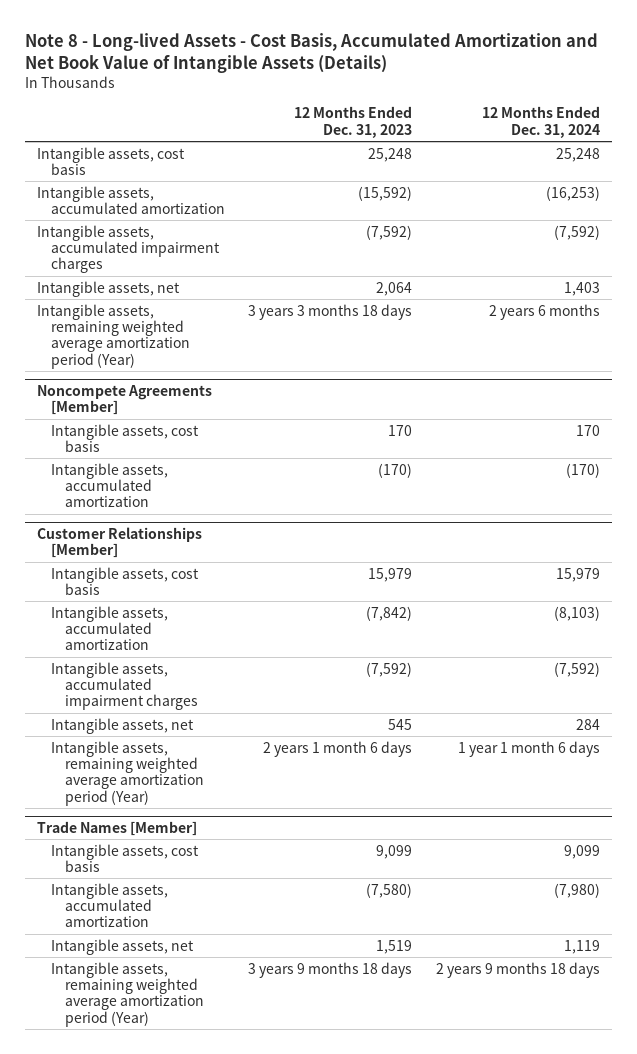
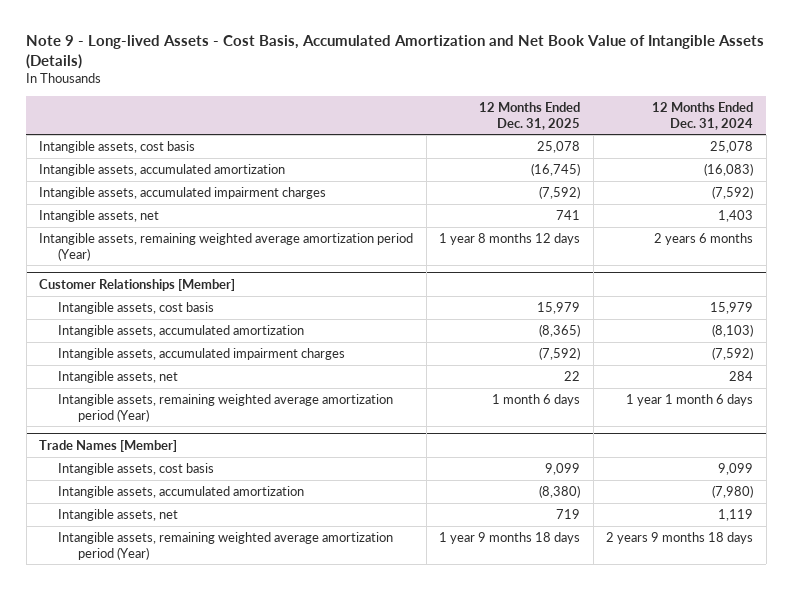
[24,32,598,73] Note 8 - Long-lived Assets - Cost Basis, Accumulated Amortization and Net Book Value of Intangible Assets (Details) -> [26,35,765,69] Note 9 - Long-lived Assets - Cost Basis, Accumulated Amortization and Net Book Value of Intangible Assets (Details)
[294,106,413,138] 12 Months Ended Dec. 31, 2023 -> none
none -> [479,101,581,130] 12 Months Ended Dec. 31, 2025
[556,147,601,162] 25,248 -> [710,140,754,153] 25,078
[546,185,601,201] (16,253) -> [704,162,754,176] (16,083)
[36,384,212,416] Noncompete Agreements [Member] -> none
[50,423,199,453] Intangible assets, cost basis -> none
[50,462,168,508] Intangible assets, accumulated amortization -> none

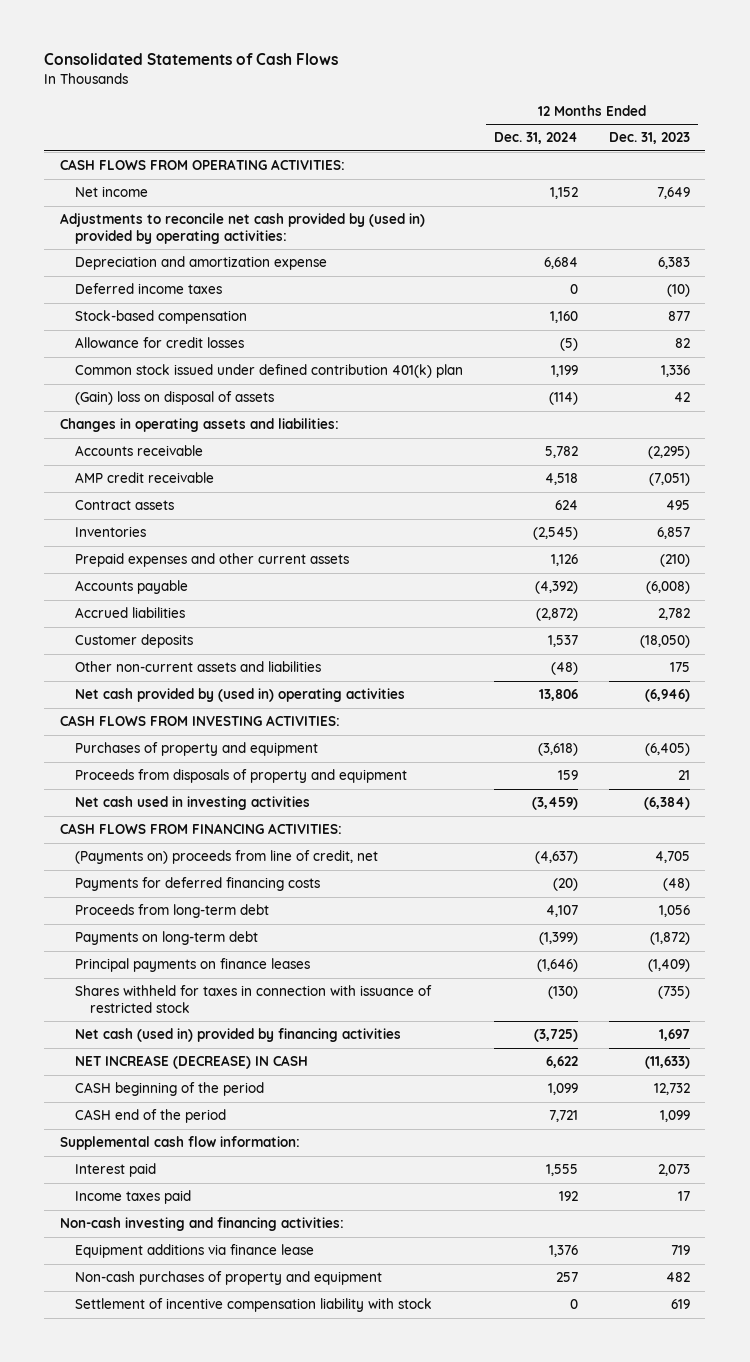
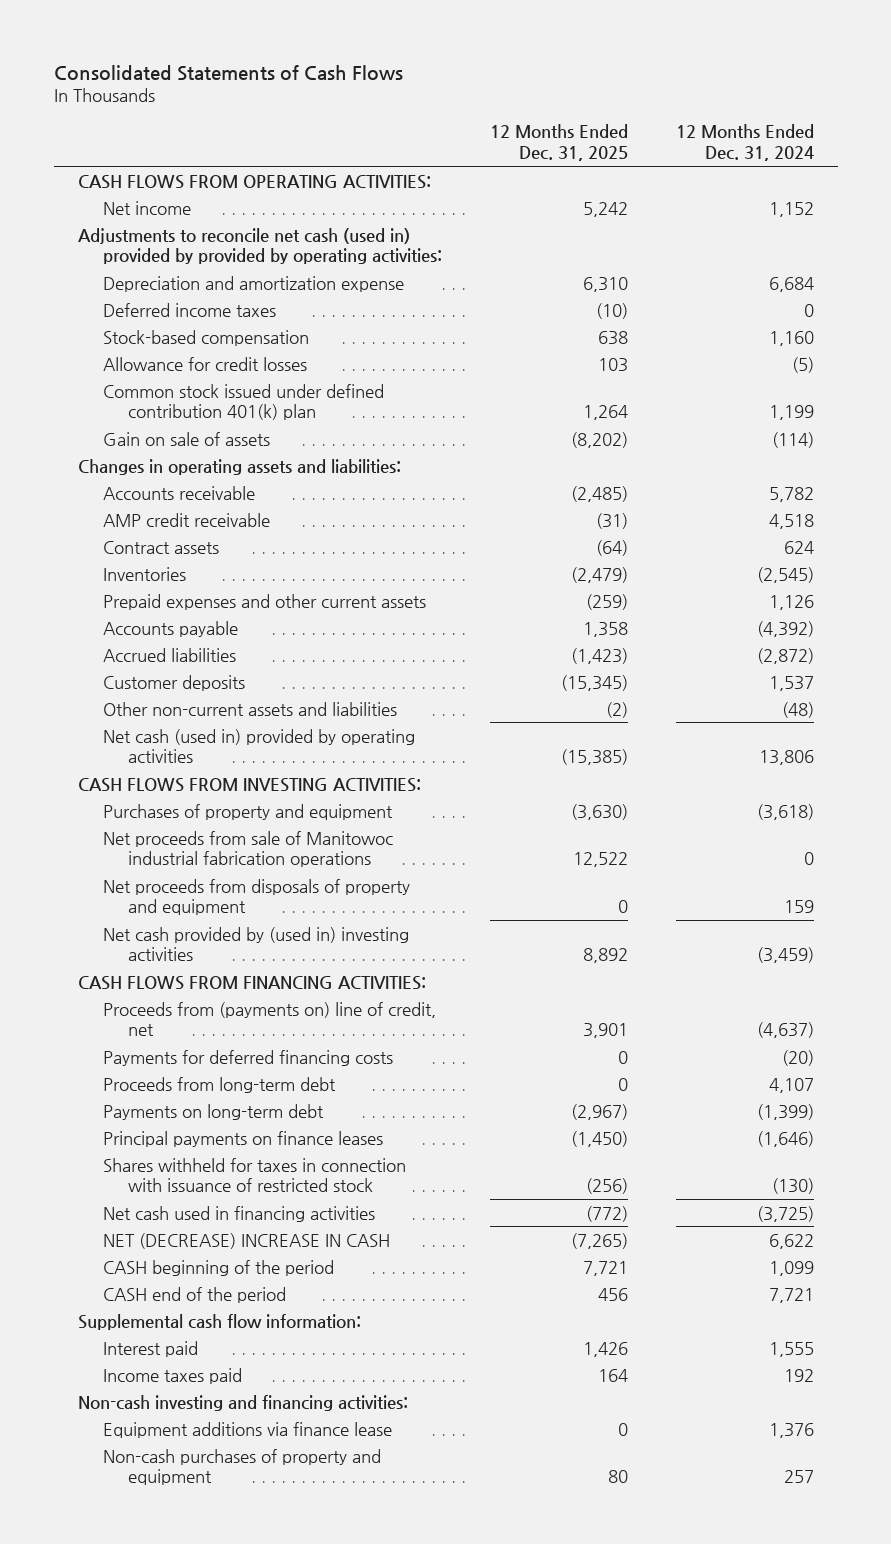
[608,132,690,145] Dec. 31, 2023 -> none
none -> [489,124,628,162] 12 Months Ended Dec. 31, 2025
[59,213,425,244] Adjustments to reconcile net cash provided by (used in) provided by operating activities: -> [77,227,442,265] Adjustments to reconcile net cash (used in) provided by provided by operating activities:
[74,391,274,406] (Gain) loss on disposal of assets -> [102,431,270,446] Gain on sale of assets
[74,688,405,703] Net cash provided by (used in) operating activities -> [102,728,415,764] Net cash (used in) provided by operating activities
none -> [102,830,393,868] Net proceeds from sale of Manitowoc industrial fabrication operations
[74,769,407,784] Proceeds from disposals of property and equipment -> [102,878,410,916] Net proceeds from disposals of property and equipment
[74,796,310,811] Net cash used in investing activities -> [102,926,409,962] Net cash provided by (used in) investing activities
[74,850,378,865] (Payments on) proceeds from line of credit, net -> [102,1001,436,1037] Proceeds from (payments on) line of credit, net
[74,1028,401,1043] Net cash (used in) provided by financing activities -> [102,1205,375,1222] Net cash used in financing activities
[74,1055,308,1070] NET INCREASE (DECREASE) IN CASH -> [102,1232,390,1249] NET (DECREASE) INCREASE IN CASH
[74,1298,432,1313] Settlement of incentive compensation liability with stock -> none

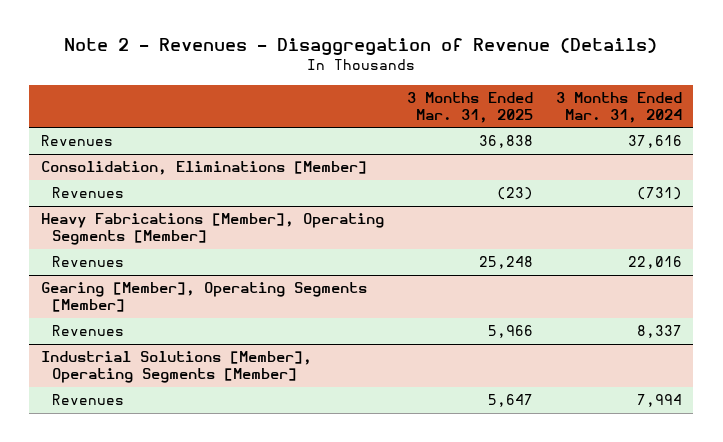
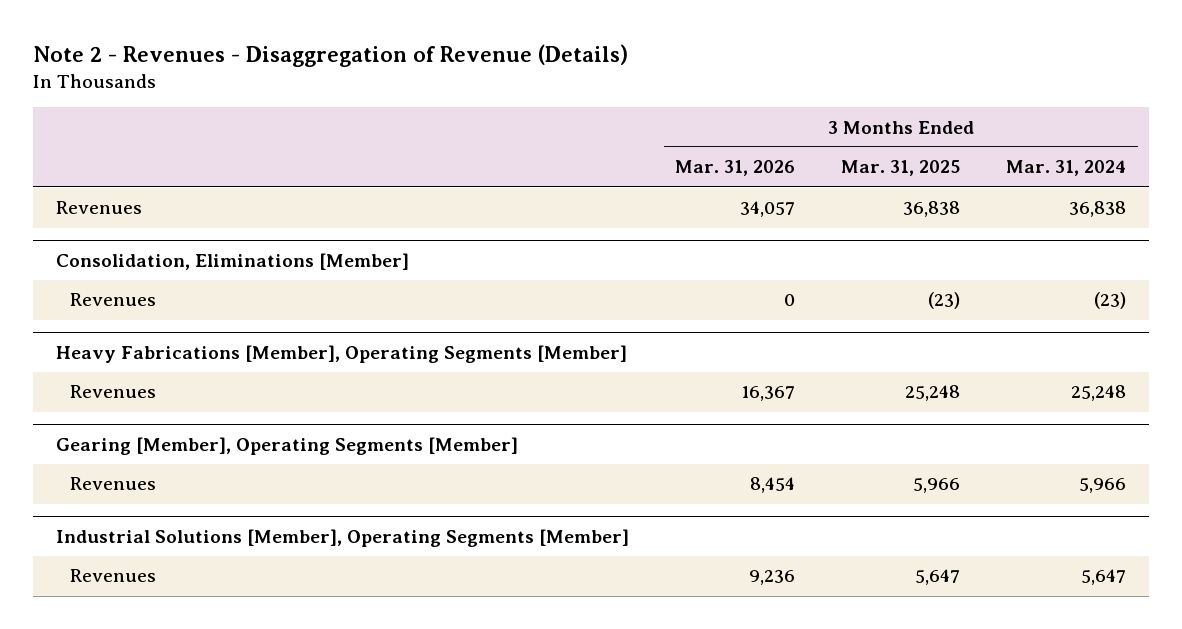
none -> [675,160,796,177] Mar. 31, 2026
[627,135,682,149] 37,616 -> [1069,201,1127,218] 36,838
[636,187,682,201] (731) -> [1094,292,1127,310] (23)
[627,256,682,270] 22,016 -> [1071,385,1127,402] 25,248
[636,325,682,339] 8,337 -> [1079,478,1127,494] 5,966
[636,394,682,408] 7,994 -> [1081,569,1127,586] 5,647

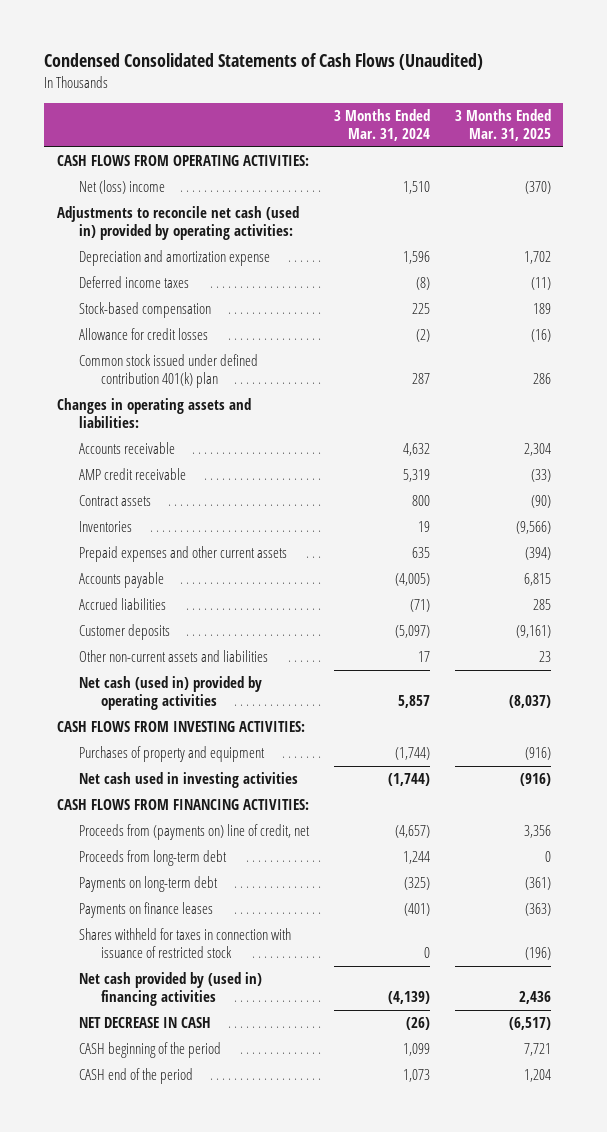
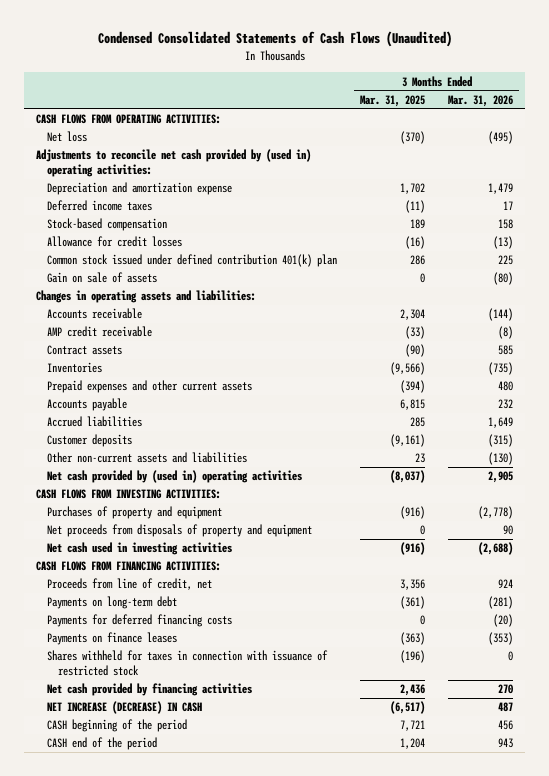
[333,109,430,142] 3 Months Ended Mar. 31, 2024 -> none
none -> [448,95,514,108] Mar. 31, 2026
[79,180,166,195] Net (loss) income -> [47,131,88,143] Net loss
[56,206,299,241] Adjustments to reconcile net cash (used in) provided by operating activities: -> [35,149,311,177] Adjustments to reconcile net cash provided by (used in) operating activities:
none -> [47,272,158,284] Gain on sale of assets
[79,676,263,711] Net cash (used in) provided by operating activities -> [47,470,303,484] Net cash provided by (used in) operating activities
none -> [47,524,313,538] Net proceeds from disposals of property and equipment
[79,850,228,867] Proceeds from long-term debt -> none
[79,824,311,841] Proceeds from (payments on) line of credit, net -> [47,578,213,591] Proceeds from line of credit, net
none -> [47,614,233,628] Payments for deferred financing costs
[79,972,263,1007] Net cash provided by (used in) financing activities -> [47,683,253,697] Net cash provided by financing activities
[79,1017,212,1029] NET DECREASE IN CASH -> [47,701,203,715] NET INCREASE (DECREASE) IN CASH

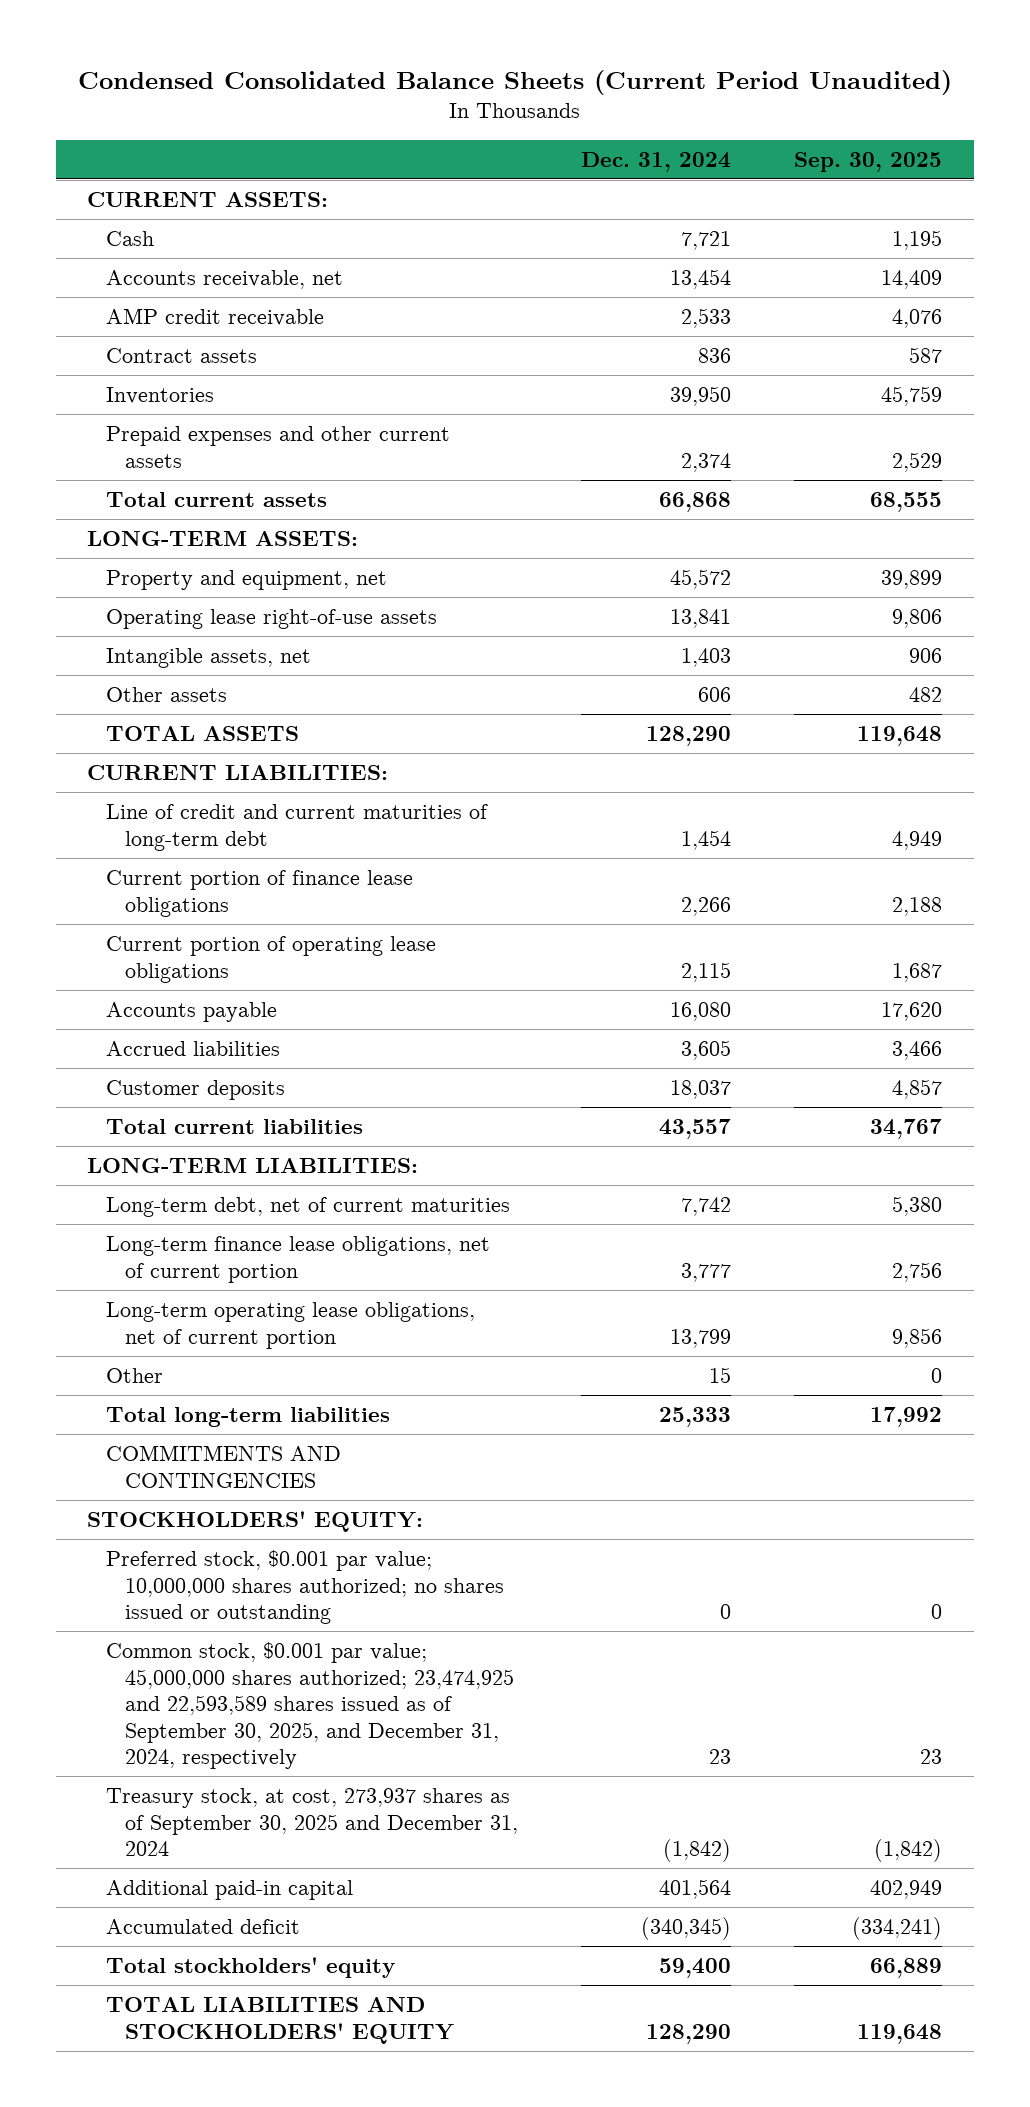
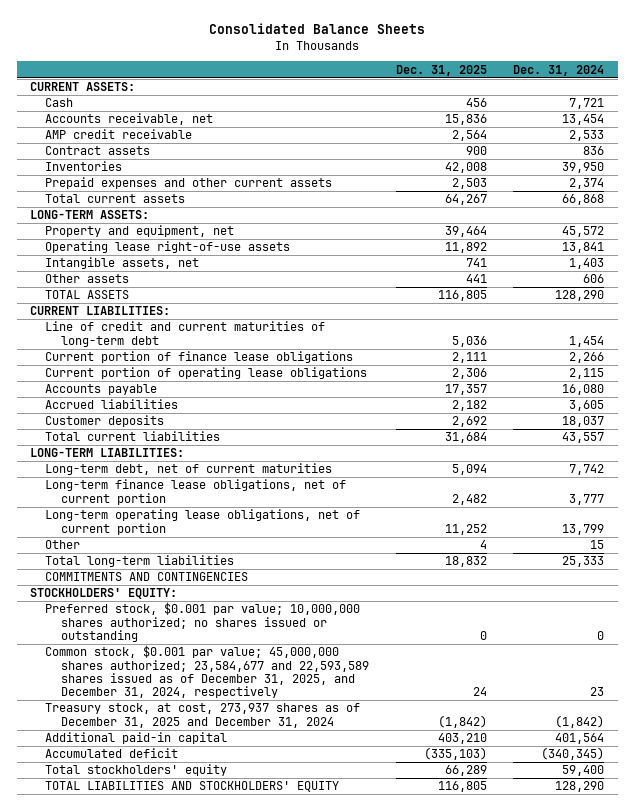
[77,70,952,96] Condensed Consolidated Balance Sheets (Current Period Unaudited) -> [209,23,426,35] Consolidated Balance Sheets
[794,151,943,172] Sep. 30, 2025 -> none
none -> [395,64,487,76] Dec. 31, 2025
[106,1641,515,1770] Common stock, $0.001 par value; 45,000,000 shares authorized; 23,474,925 and 22,593,589 shares issued as of September 30, 2025, and December 31, 2024, respectively -> [45,645,369,699] Common stock, $0.001 par value; 45,000,000 shares authorized; 23,584,677 and 22,593,589 shares issued as of December 31, 2025, and December 31, 2024, respectively
[106,1787,519,1857] Treasury stock, at cost, 273,937 shares as of September 30, 2025 and December 31, 2024 -> [45,703,361,728] Treasury stock, at cost, 273,937 shares as of December 31, 2025 and December 31, 2024

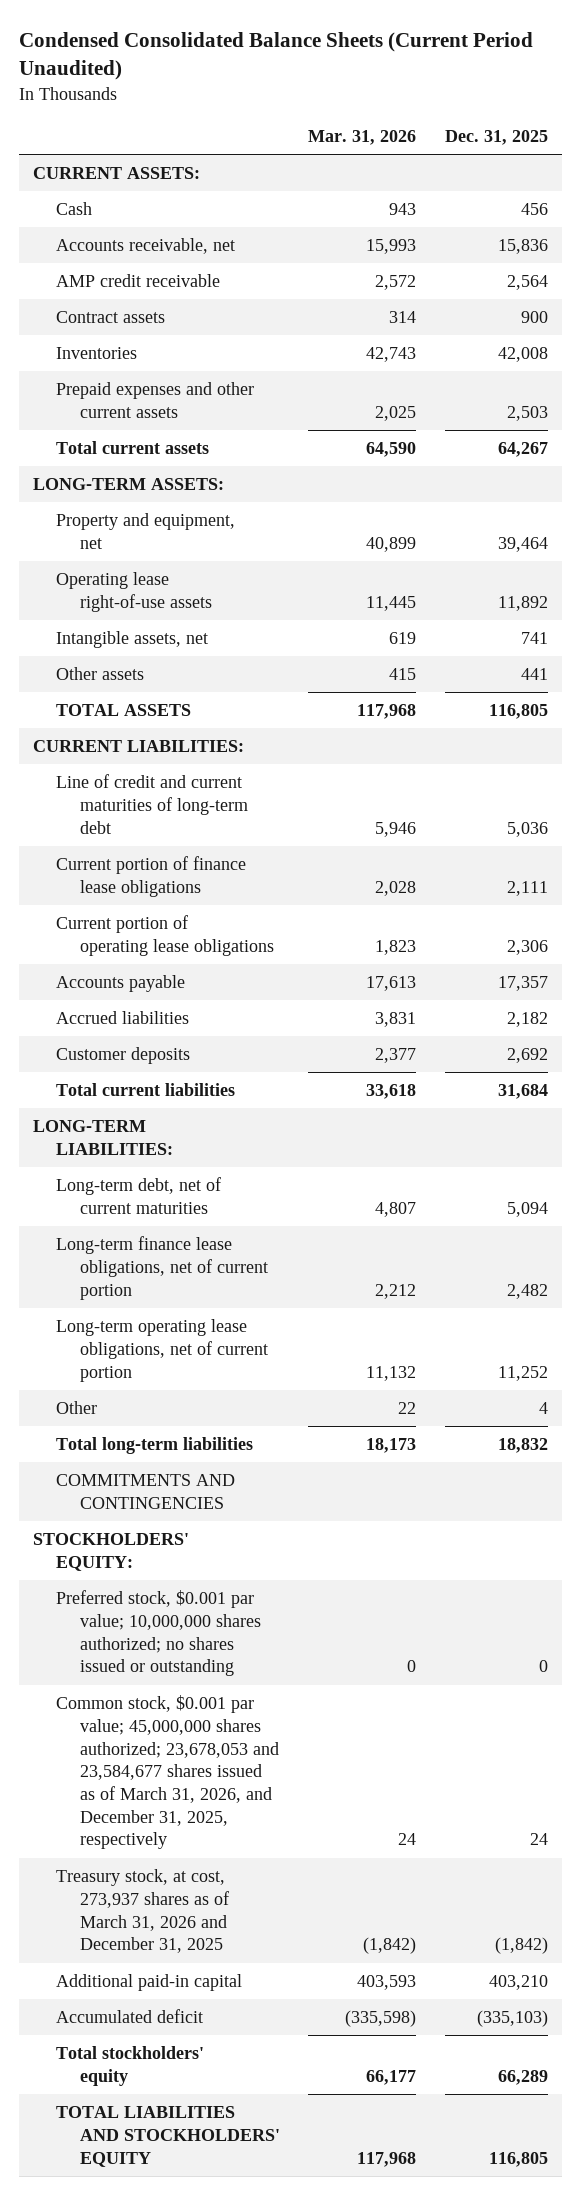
[209,23,426,35] Consolidated Balance Sheets -> [18,31,533,81] Condensed Consolidated Balance Sheets (Current Period Unaudited)
[513,64,605,76] Dec. 31, 2024 -> none
none -> [308,129,417,145] Mar. 31, 2026
[45,645,369,699] Common stock, $0.001 par value; 45,000,000 shares authorized; 23,584,677 and 22,593,589 shares issued as of December 31, 2025, and December 31, 2024, respectively -> [56,1695,280,1850] Common stock, $0.001 par value; 45,000,000 shares authorized; 23,678,053 and 23,584,677 shares issued as of March 31, 2026, and December 31, 2025, respectively
[45,703,361,728] Treasury stock, at cost, 273,937 shares as of December 31, 2025 and December 31, 2024 -> [56,1869,230,1954] Treasury stock, at cost, 273,937 shares as of March 31, 2026 and December 31, 2025

